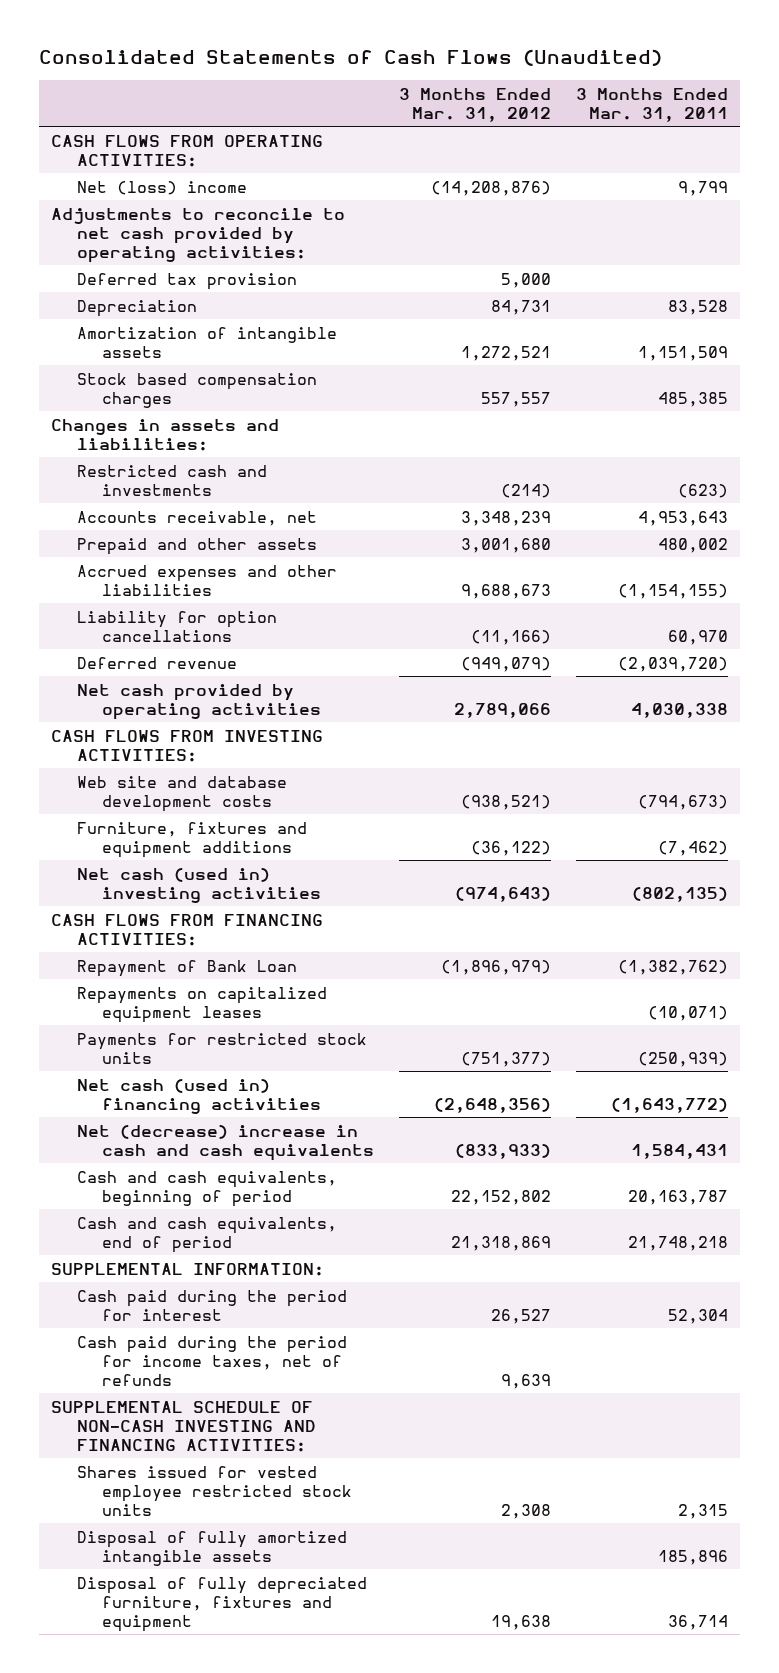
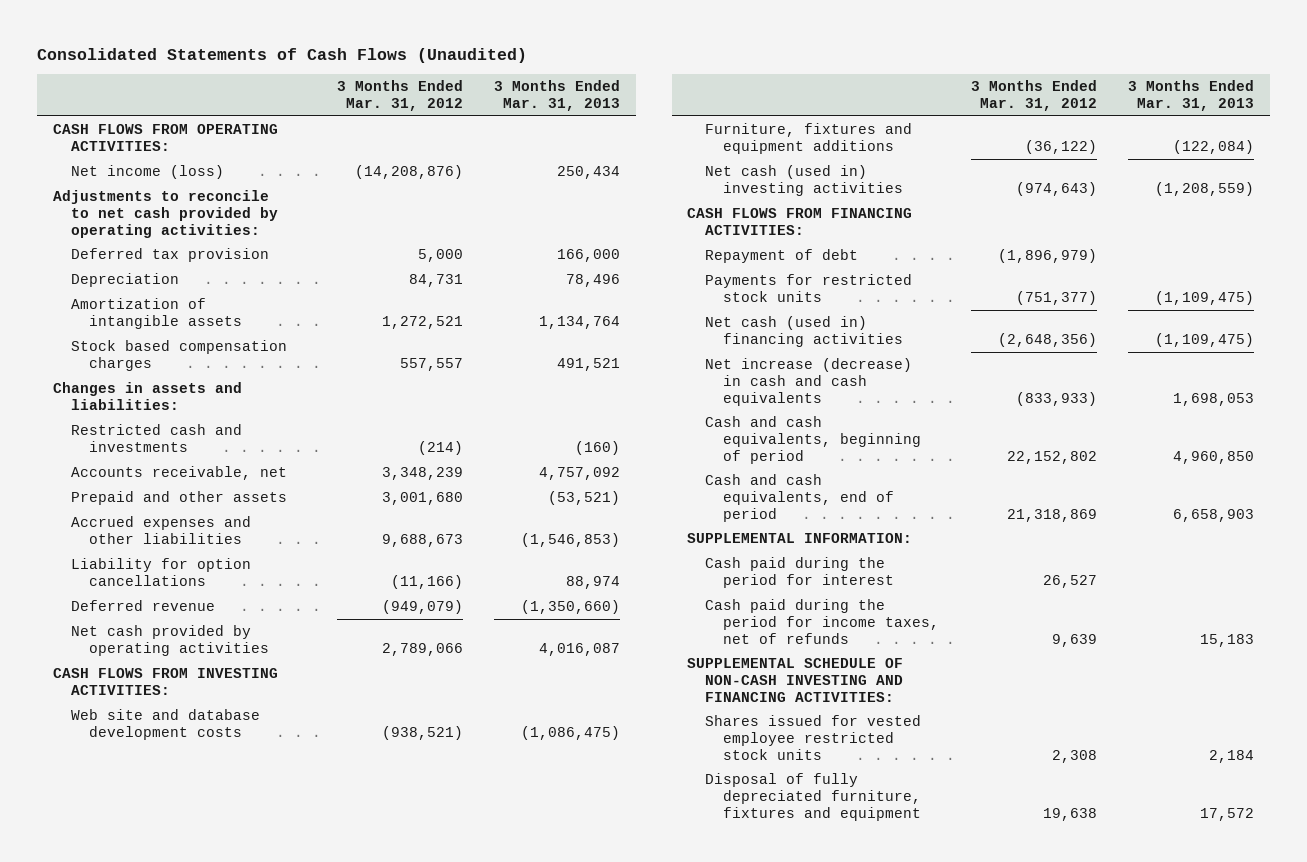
[575,87,728,122] 3 Months Ended Mar. 31, 2011 -> none
none -> [493,80,620,112] 3 Months Ended Mar. 31, 2013
[76,180,247,195] Net (loss) income -> [71,165,225,180] Net income (loss)
[76,986,327,1023] Repayments on capitalized equipment leases -> none
[76,959,297,977] Repayment of Bank Loan -> [705,249,859,264] Repayment of debt
[76,1124,375,1161] Net (decrease) increase in cash and cash equivalents -> [705,358,913,406] Net increase (decrease) in cash and cash equivalents
[76,1530,347,1566] Disposal of fully amortized intangible assets -> none

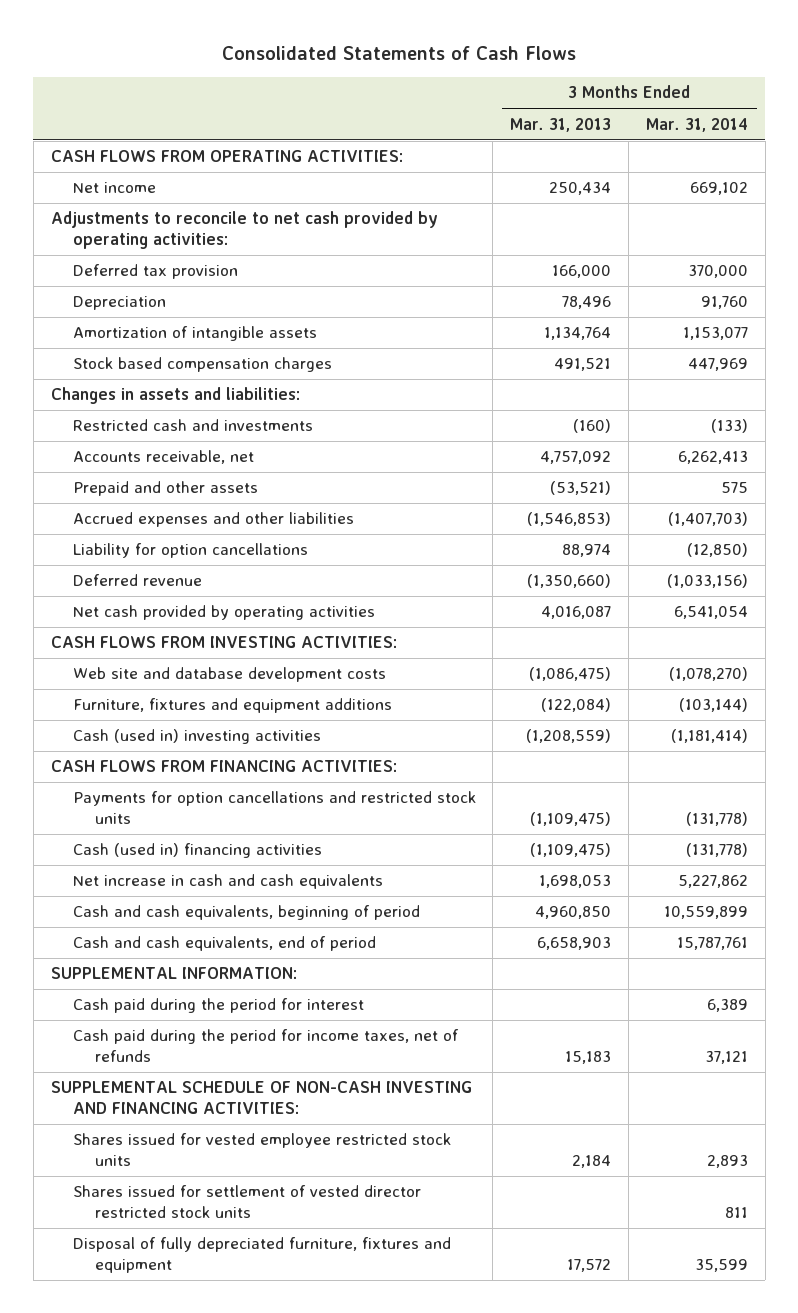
[37,47,528,63] Consolidated Statements of Cash Flows (Unaudited) -> [222,45,577,60] Consolidated Statements of Cash Flows
[336,80,463,112] 3 Months Ended Mar. 31, 2012 -> none
none -> [645,117,748,132] Mar. 31, 2014
[71,165,225,180] Net income (loss) -> [72,182,156,194] Net income
[705,165,904,196] Net cash (used in) investing activities -> [72,729,321,745] Cash (used in) investing activities
[705,249,859,264] Repayment of debt -> none
[705,274,913,302] Payments for restricted stock units -> [72,791,476,825] Payments for option cancellations and restricted stock units
[705,316,904,347] Net cash (used in) financing activities -> [72,843,322,859] Cash (used in) financing activities
[705,358,913,406] Net increase (decrease) in cash and cash equivalents -> [72,874,383,890] Net increase in cash and cash equivalents
none -> [72,1185,421,1219] Shares issued for settlement of vested director restricted stock units

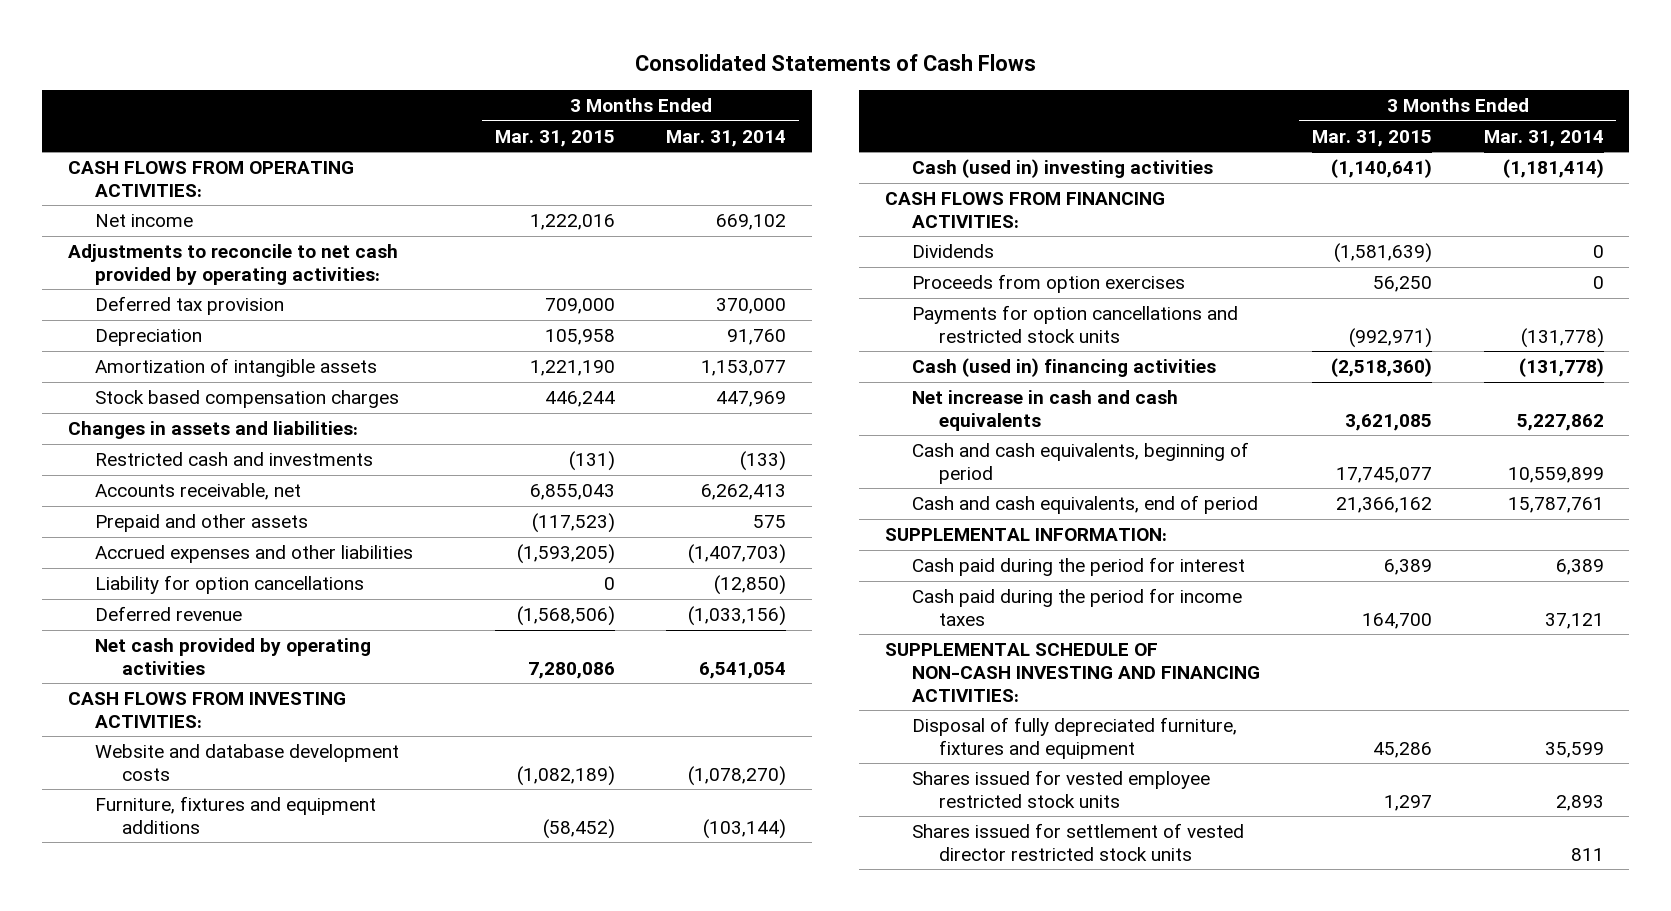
[510,117,612,132] Mar. 31, 2013 -> none
none -> [494,129,615,147] Mar. 31, 2015
[72,667,386,683] Web site and database development costs -> [95,743,400,781] Website and database development costs
none -> [912,243,995,258] Dividends
none -> [912,273,1186,293] Proceeds from option exercises
[72,1029,459,1063] Cash paid during the period for income taxes, net of refunds -> [912,587,1243,626] Cash paid during the period for income taxes
[72,1237,451,1274] Disposal of fully depreciated furniture, fixtures and equipment -> [912,716,1238,759] Disposal of fully depreciated furniture, fixtures and equipment

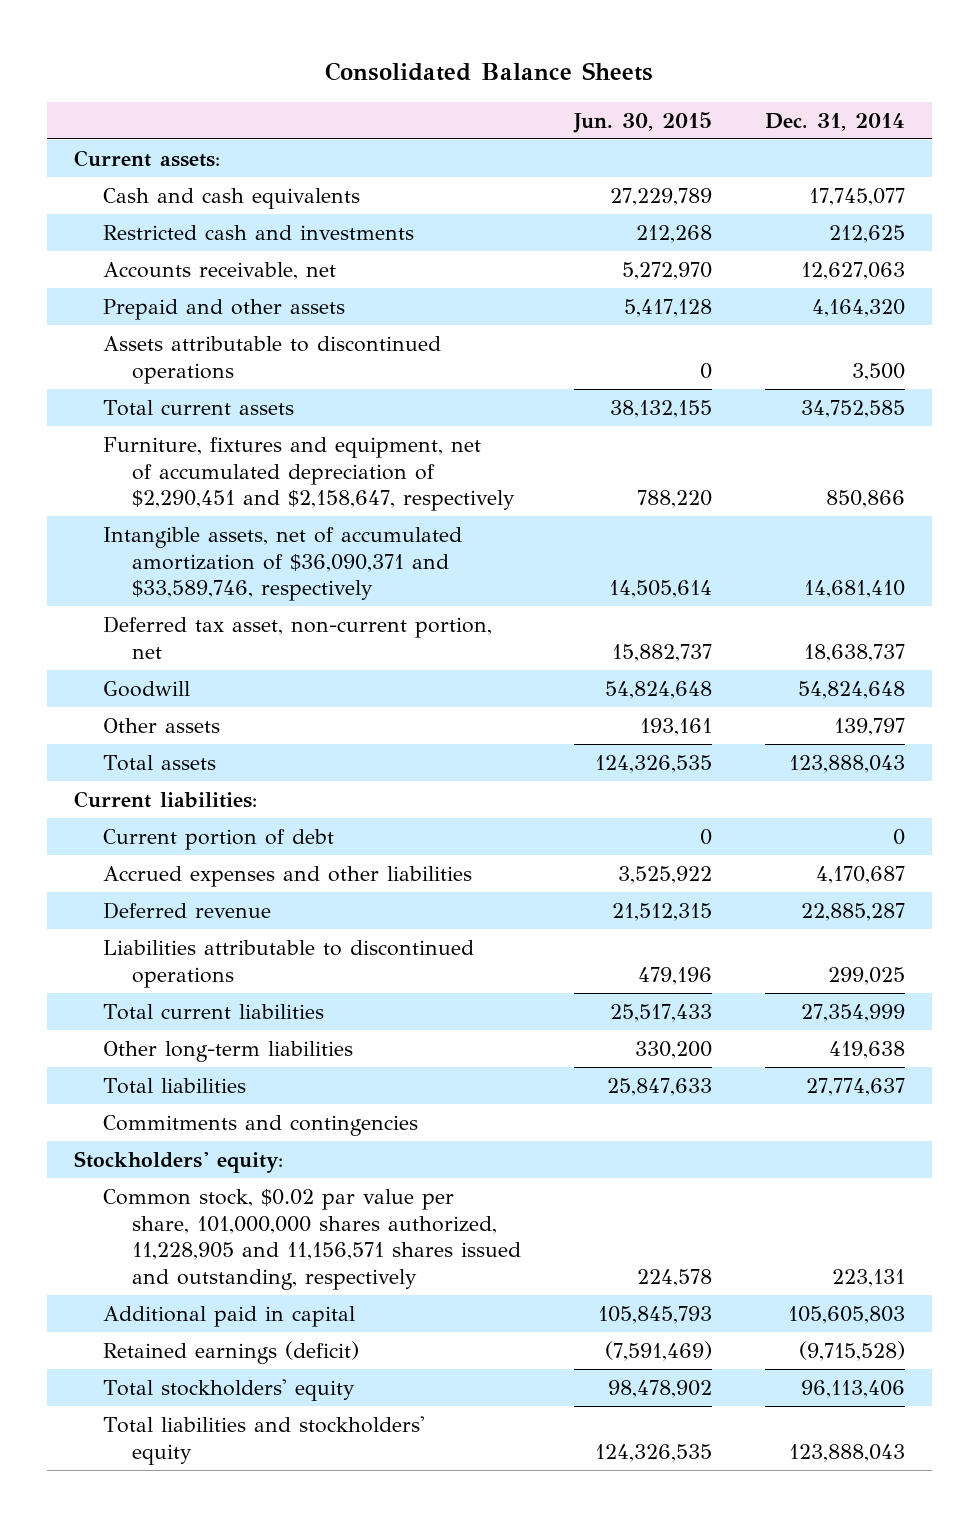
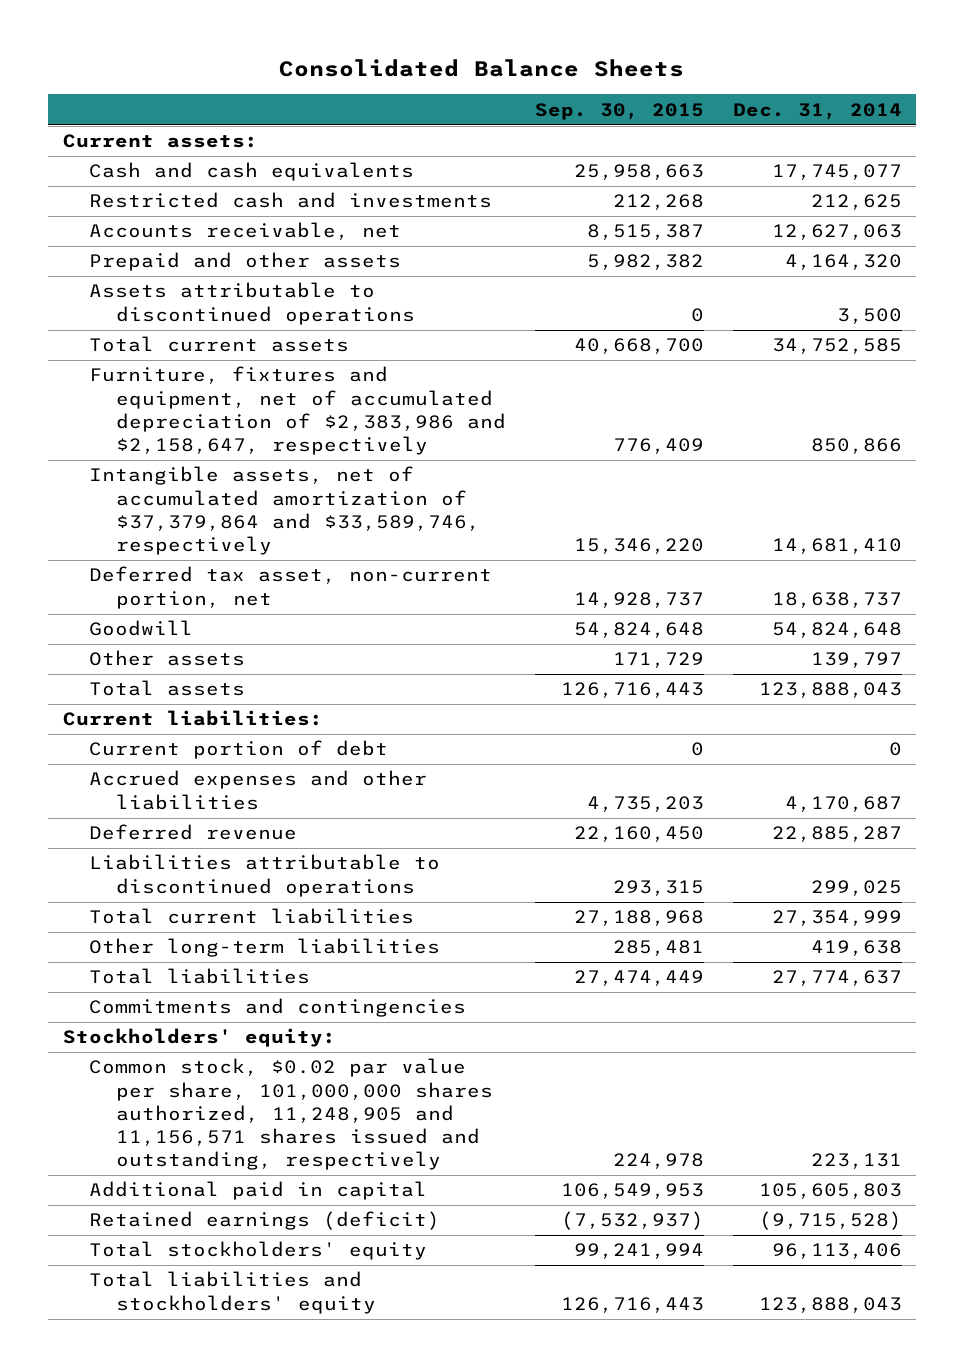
[572,111,712,133] Jun. 30, 2015 -> none
none -> [535,102,705,120] Sep. 30, 2015
[102,436,515,512] Furniture, fixtures and equipment, net of accumulated depreciation of $2,290,451 and $2,158,647, respectively -> [89,366,507,456] Furniture, fixtures and equipment, net of accumulated depreciation of $2,383,986 and $2,158,647, respectively
[102,526,462,602] Intangible assets, net of accumulated amortization of $36,090,371 and $33,589,746, respectively -> [89,466,481,556] Intangible assets, net of accumulated amortization of $37,379,864 and $33,589,746, respectively
[102,1188,521,1291] Common stock, $0.02 par value per share, 101,000,000 shares authorized, 11,228,905 and 11,156,571 shares issued and outstanding, respectively -> [89,1058,494,1171] Common stock, $0.02 par value per share, 101,000,000 shares authorized, 11,248,905 and 11,156,571 shares issued and outstanding, respectively

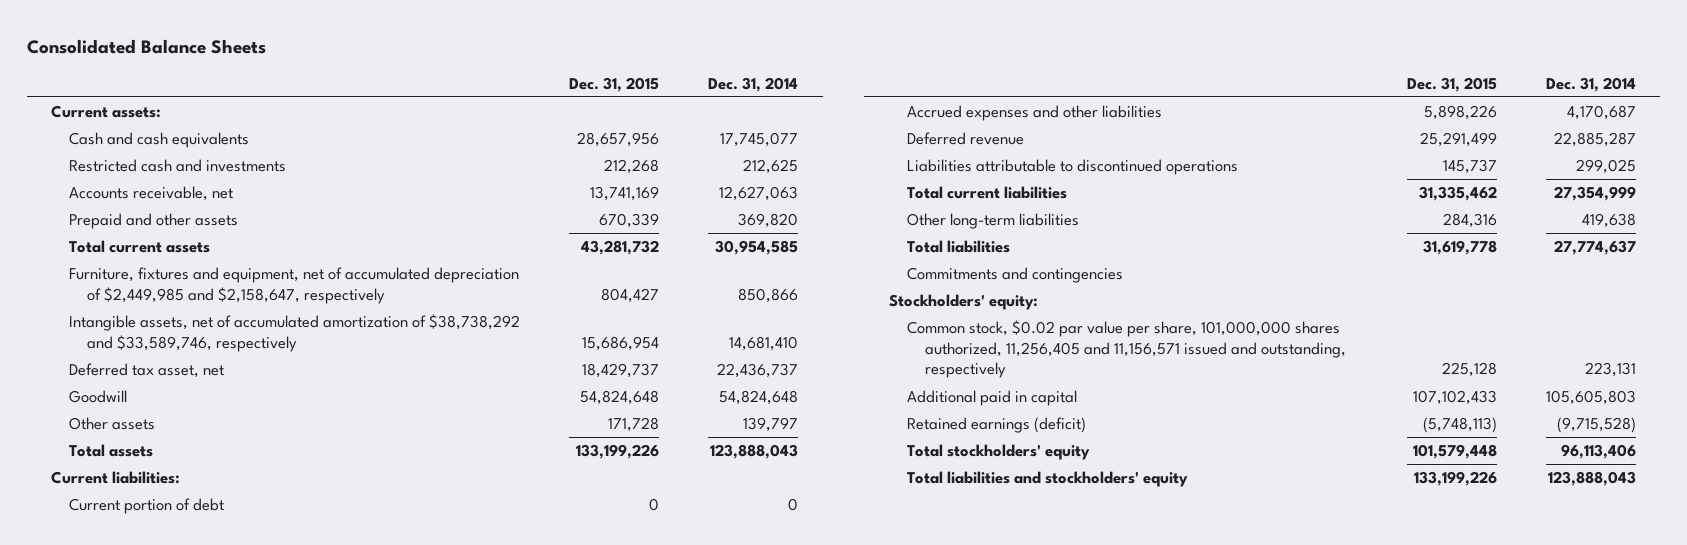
[535,102,705,120] Sep. 30, 2015 -> none
none -> [569,76,660,92] Dec. 31, 2015
[89,282,416,325] Assets attributable to discontinued operations -> none
[784,254,902,271] 4,164,320 -> [738,213,799,229] 369,820
[771,338,902,355] 34,752,585 -> [715,240,799,256] 30,954,585
[89,366,507,456] Furniture, fixtures and equipment, net of accumulated depreciation of $2,383,986 and $2,158,647, respectively -> [69,267,520,304] Furniture, fixtures and equipment, net of accumulated depreciation of $2,449,985 and $2,158,647, respectively
[89,466,481,556] Intangible assets, net of accumulated amortization of $37,379,864 and $33,589,746, respectively -> [69,314,521,352] Intangible assets, net of accumulated amortization of $38,738,292 and $33,589,746, respectively
[89,566,493,609] Deferred tax asset, non-current portion, net -> [69,363,225,379] Deferred tax asset, net
[771,591,902,608] 18,638,737 -> [717,363,799,379] 22,436,737
[89,1058,494,1171] Common stock, $0.02 par value per share, 101,000,000 shares authorized, 11,248,905 and 11,156,571 shares issued and outstanding, respectively -> [907,320,1347,379] Common stock, $0.02 par value per share, 101,000,000 shares authorized, 11,256,405 and 11,156,571 issued and outstanding, respectively

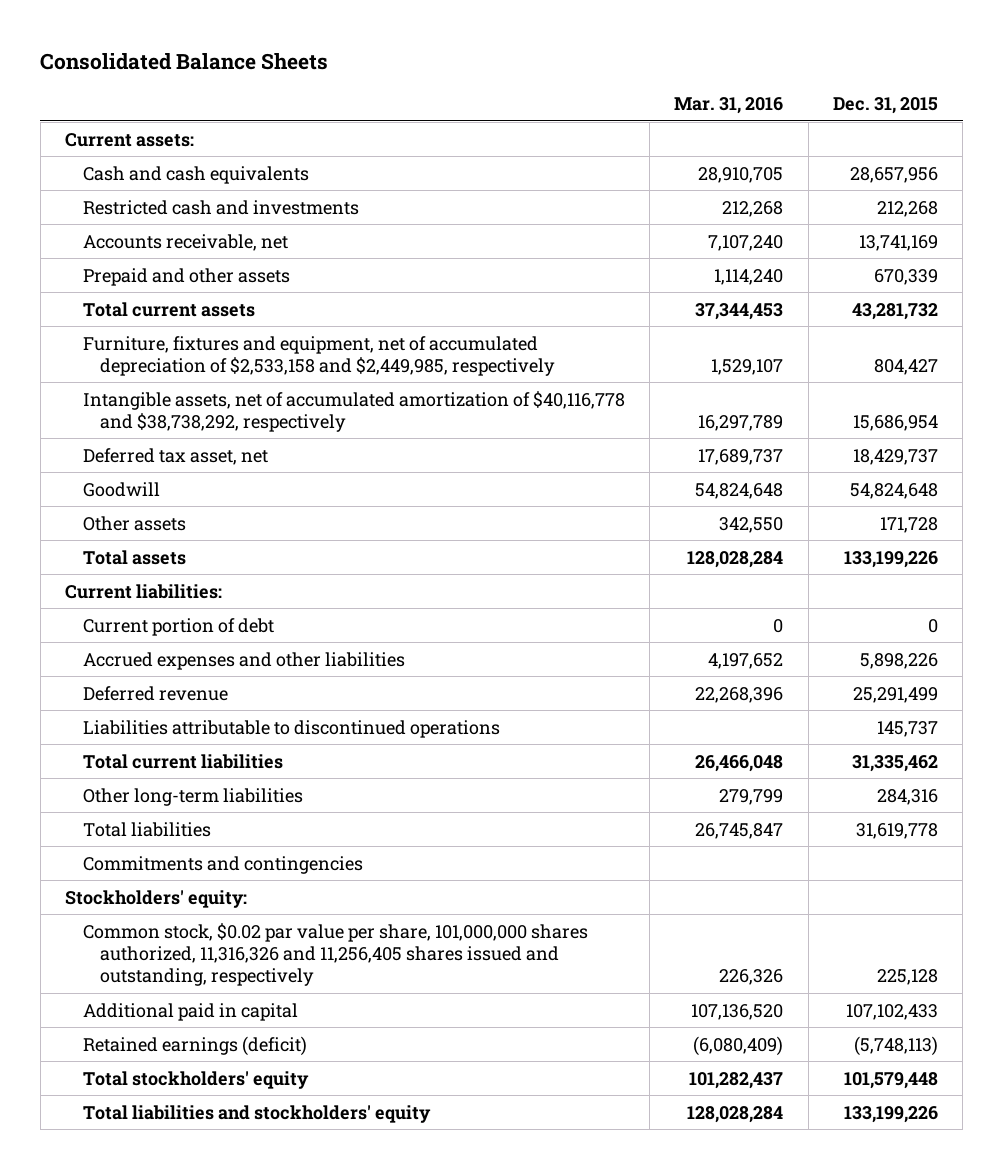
[708,76,799,92] Dec. 31, 2014 -> none
none -> [674,97,784,115] Mar. 31, 2016
[69,267,520,304] Furniture, fixtures and equipment, net of accumulated depreciation of $2,449,985 and $2,158,647, respectively -> [82,335,555,376] Furniture, fixtures and equipment, net of accumulated depreciation of $2,533,158 and $2,449,985, respectively
[69,314,521,352] Intangible assets, net of accumulated amortization of $38,738,292 and $33,589,746, respectively -> [82,390,625,432] Intangible assets, net of accumulated amortization of $40,116,778 and $38,738,292, respectively
[907,320,1347,379] Common stock, $0.02 par value per share, 101,000,000 shares authorized, 11,256,405 and 11,156,571 issued and outstanding, respectively -> [82,922,588,987] Common stock, $0.02 par value per share, 101,000,000 shares authorized, 11,316,326 and 11,256,405 shares issued and outstanding, respectively

